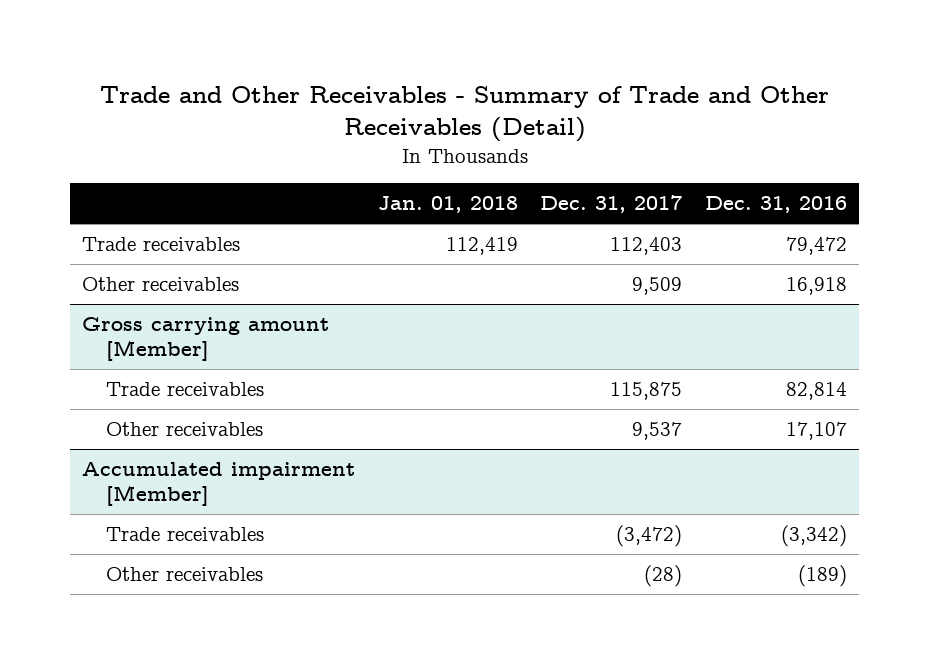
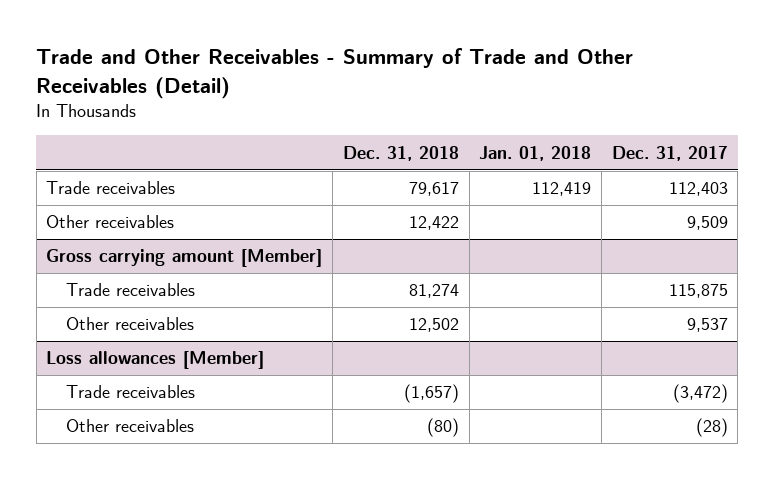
[705,196,848,214] Dec. 31, 2016 -> none
none -> [342,145,459,161] Dec. 31, 2018
[81,462,355,506] Accumulated impairment [Member] -> [46,351,265,370] Loss allowances [Member]

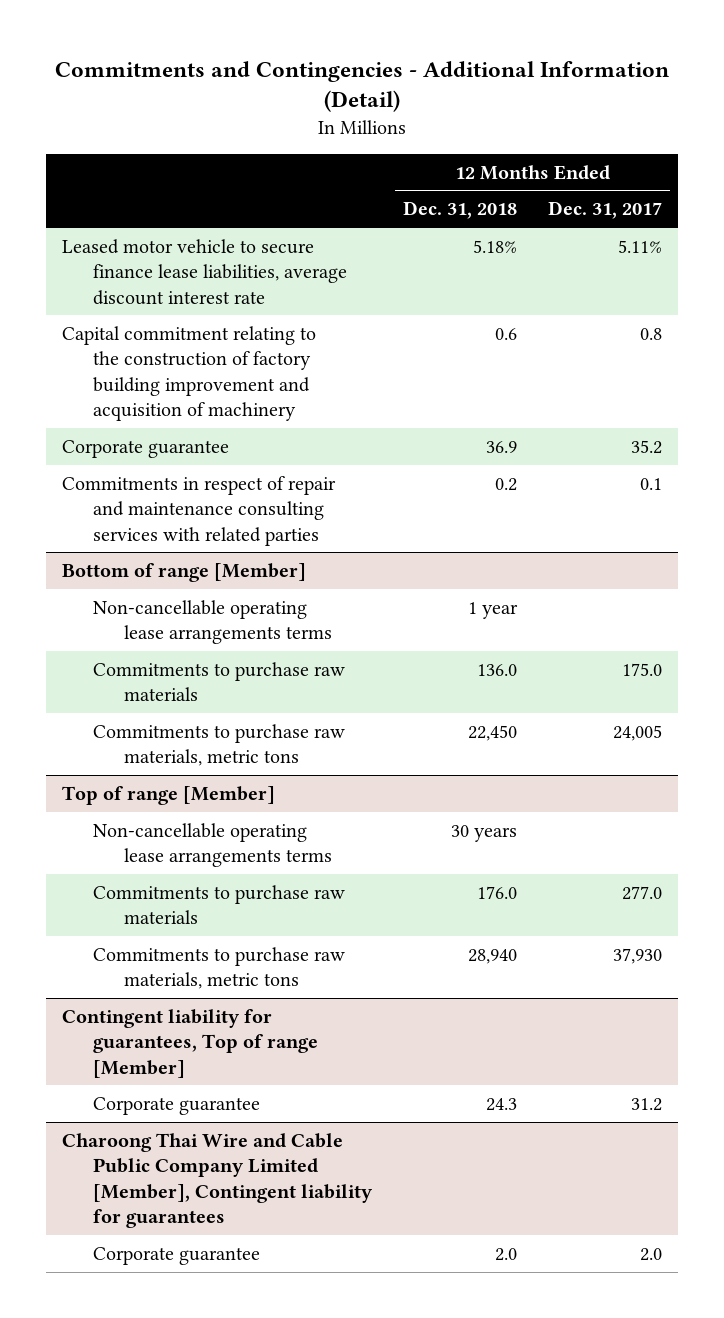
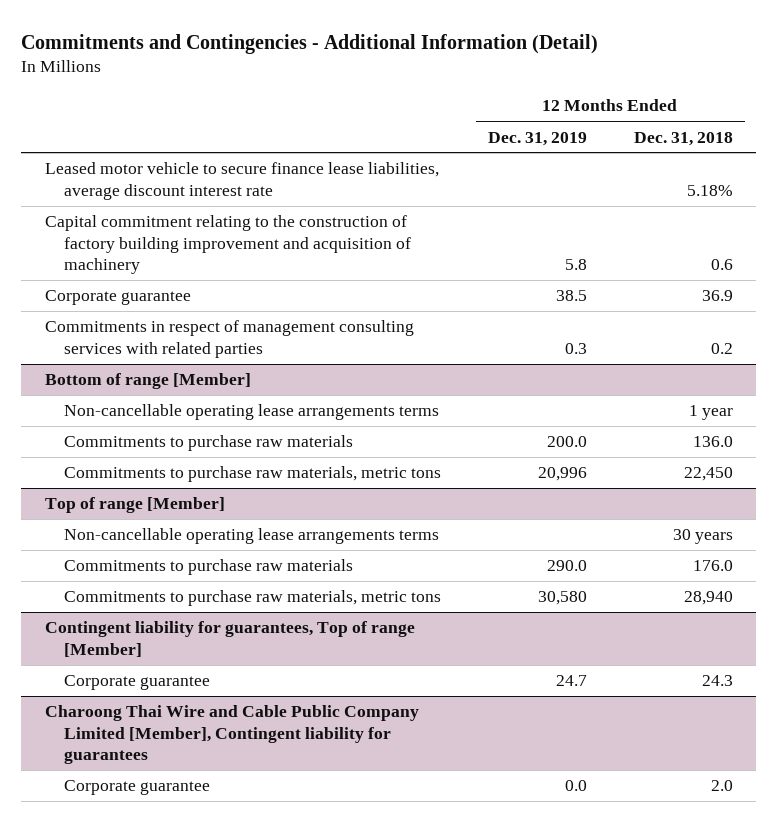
[548,201,663,220] Dec. 31, 2017 -> none
none -> [487,131,587,146] Dec. 31, 2019
[61,475,336,546] Commitments in respect of repair and maintenance consulting services with related parties -> [44,320,414,358] Commitments in respect of management consulting services with related parties

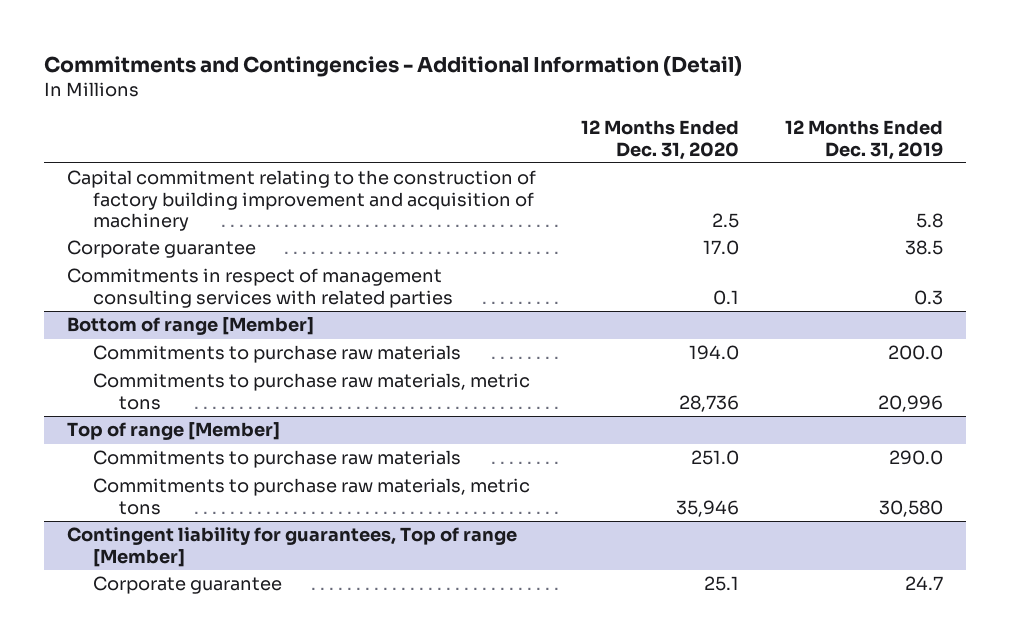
[633,131,733,146] Dec. 31, 2018 -> none
none -> [581,120,740,160] 12 Months Ended Dec. 31, 2020
[44,162,439,200] Leased motor vehicle to secure finance lease liabilities, average discount interest rate -> none
[63,404,439,421] Non-cancellable operating lease arrangements terms -> none
[63,528,439,545] Non-cancellable operating lease arrangements terms -> none
[44,705,419,764] Charoong Thai Wire and Cable Public Company Limited [Member], Contingent liability for guarantees -> none
[63,780,210,796] Corporate guarantee -> none

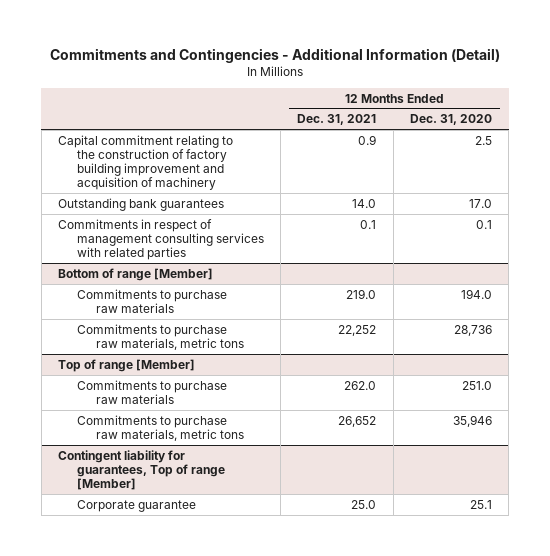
[784,120,943,160] 12 Months Ended Dec. 31, 2019 -> none
none -> [297,114,377,126] Dec. 31, 2021
[66,240,256,259] Corporate guarantee -> none
none -> [57,197,224,211] Outstanding bank guarantees

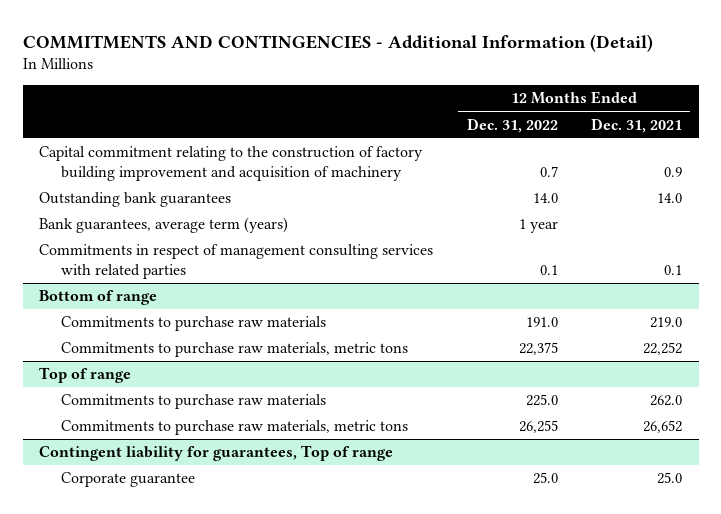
[49,47,500,63] Commitments and Contingencies - Additional Information (Detail) -> [22,33,653,52] COMMITMENTS AND CONTINGENCIES - Additional Information (Detail)
[410,114,493,126] Dec. 31, 2020 -> none
none -> [466,117,558,133] Dec. 31, 2022
none -> [39,217,289,234] Bank guarantees, average term (years)
[57,267,213,281] Bottom of range [Member] -> [39,290,158,306] Bottom of range
[57,358,195,372] Top of range [Member] -> [39,367,132,384] Top of range
[57,449,225,490] Contingent liability for guarantees, Top of range [Member] -> [39,445,394,462] Contingent liability for guarantees, Top of range

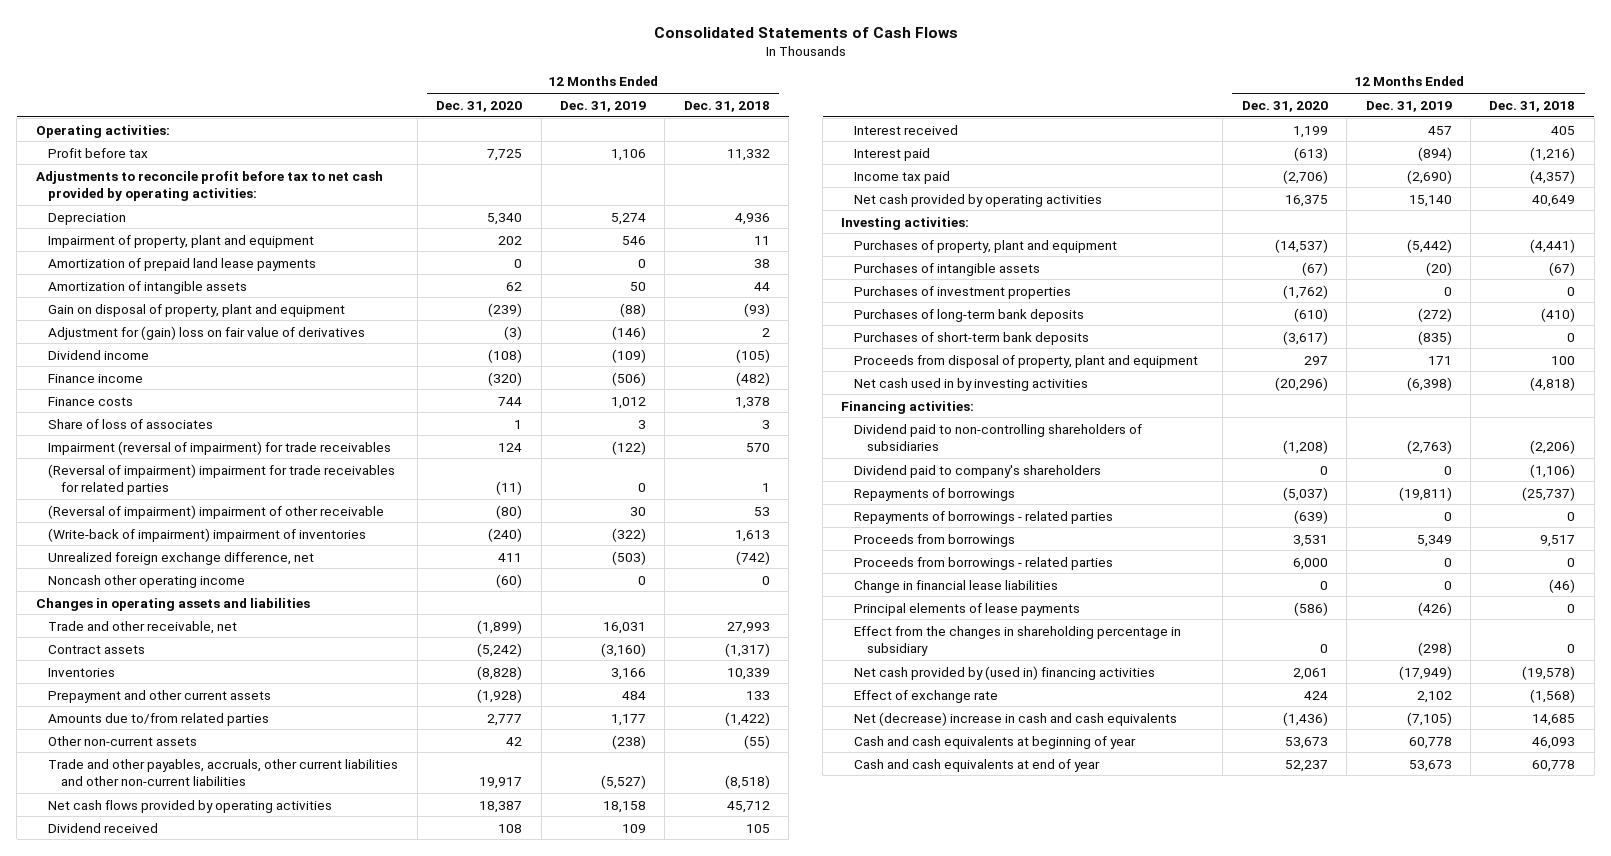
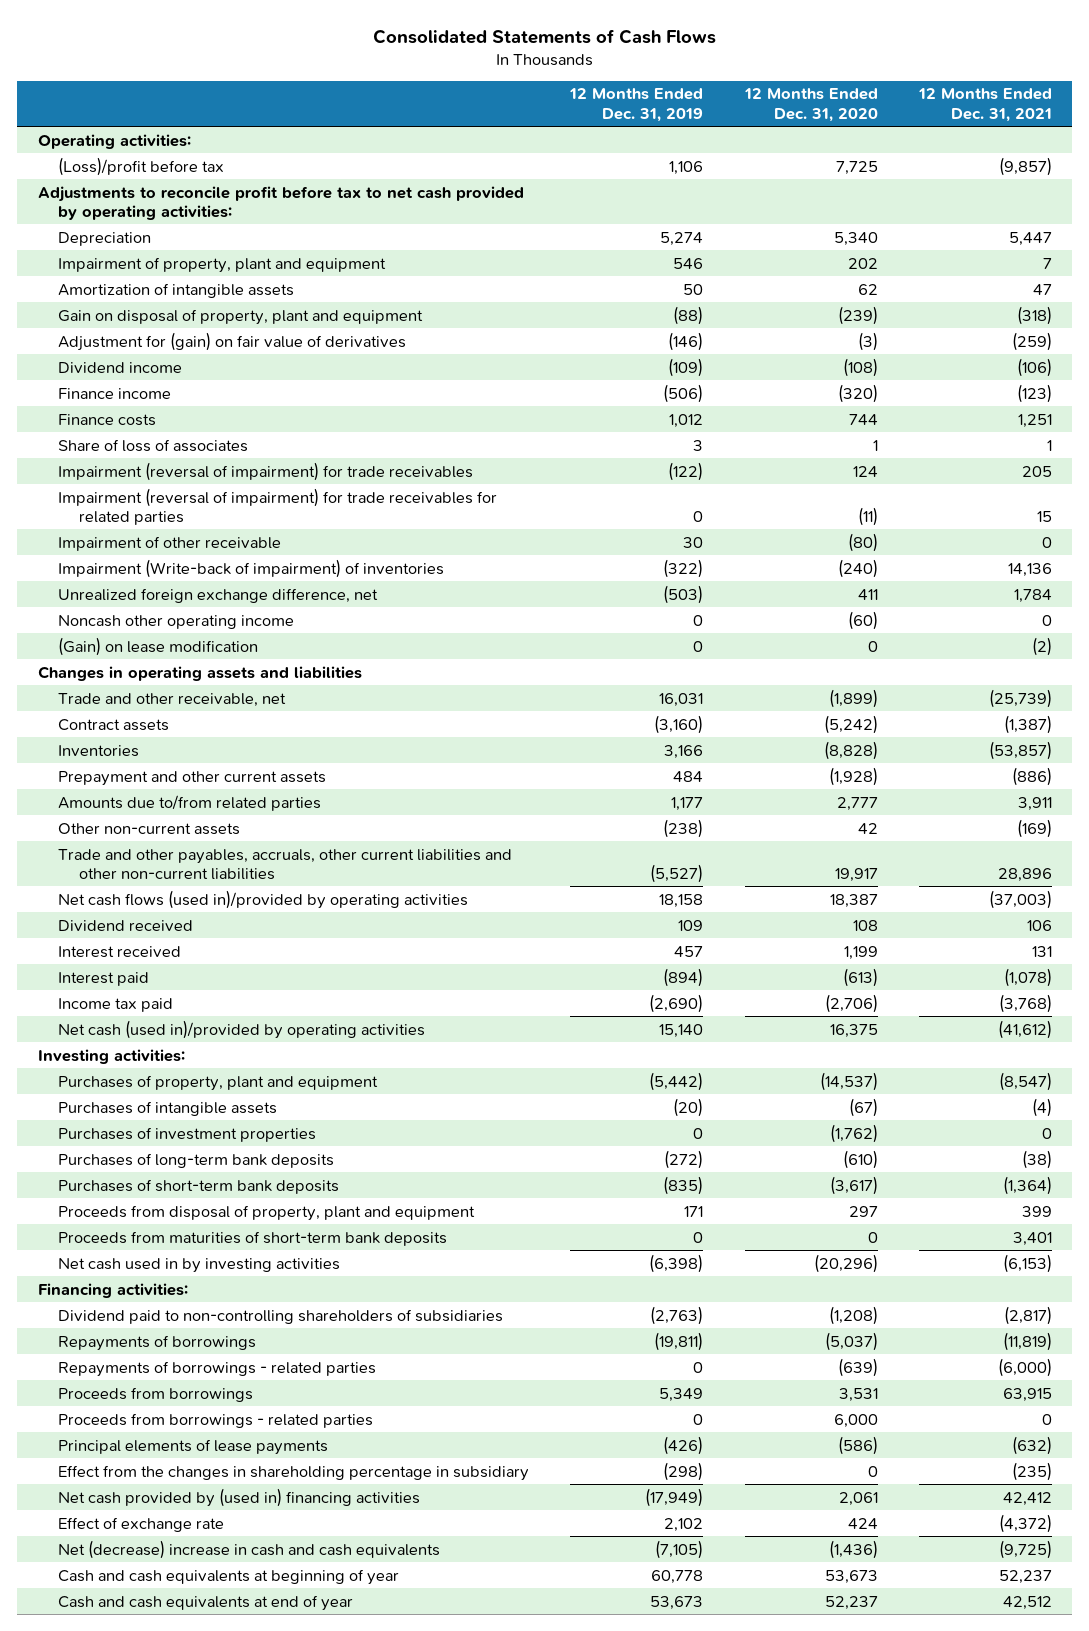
[683,100,770,112] Dec. 31, 2018 -> none
none -> [917,88,1052,122] 12 Months Ended Dec. 31, 2021
[48,147,149,158] Profit before tax -> [58,156,225,176] (Loss)/profit before tax
[48,257,317,271] Amortization of prepaid land lease payments -> none
[48,325,366,340] Adjustment for (gain) loss on fair value of derivatives -> [58,331,407,351] Adjustment for (gain) on fair value of derivatives
[48,463,396,496] (Reversal of impairment) impairment for trade receivables for related parties -> [58,487,498,525] Impairment (reversal of impairment) for trade receivables for related parties
[48,504,385,519] (Reversal of impairment) impairment of other receivable -> [58,535,282,551] Impairment of other receivable
[48,527,367,542] (Write-back of impairment) impairment of inventories -> [58,558,445,578] Impairment (Write-back of impairment) of inventories
none -> [58,636,259,656] (Gain) on lease modification
[48,799,333,813] Net cash flows provided by operating activities -> [58,889,469,909] Net cash flows (used in)/provided by operating activities
[853,193,1102,207] Net cash provided by operating activities -> [58,1019,426,1039] Net cash (used in)/provided by operating activities
none -> [58,1230,448,1246] Proceeds from maturities of short-term bank deposits
[853,464,1101,478] Dividend paid to company's shareholders -> none
[853,579,1058,593] Change in financial lease liabilities -> none

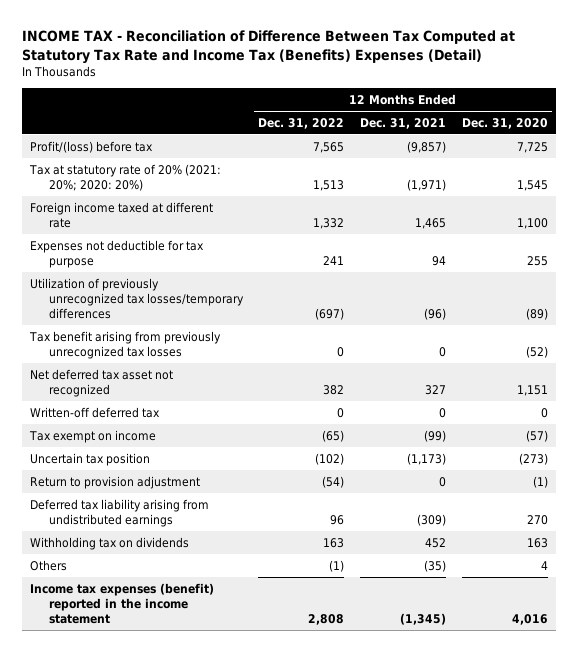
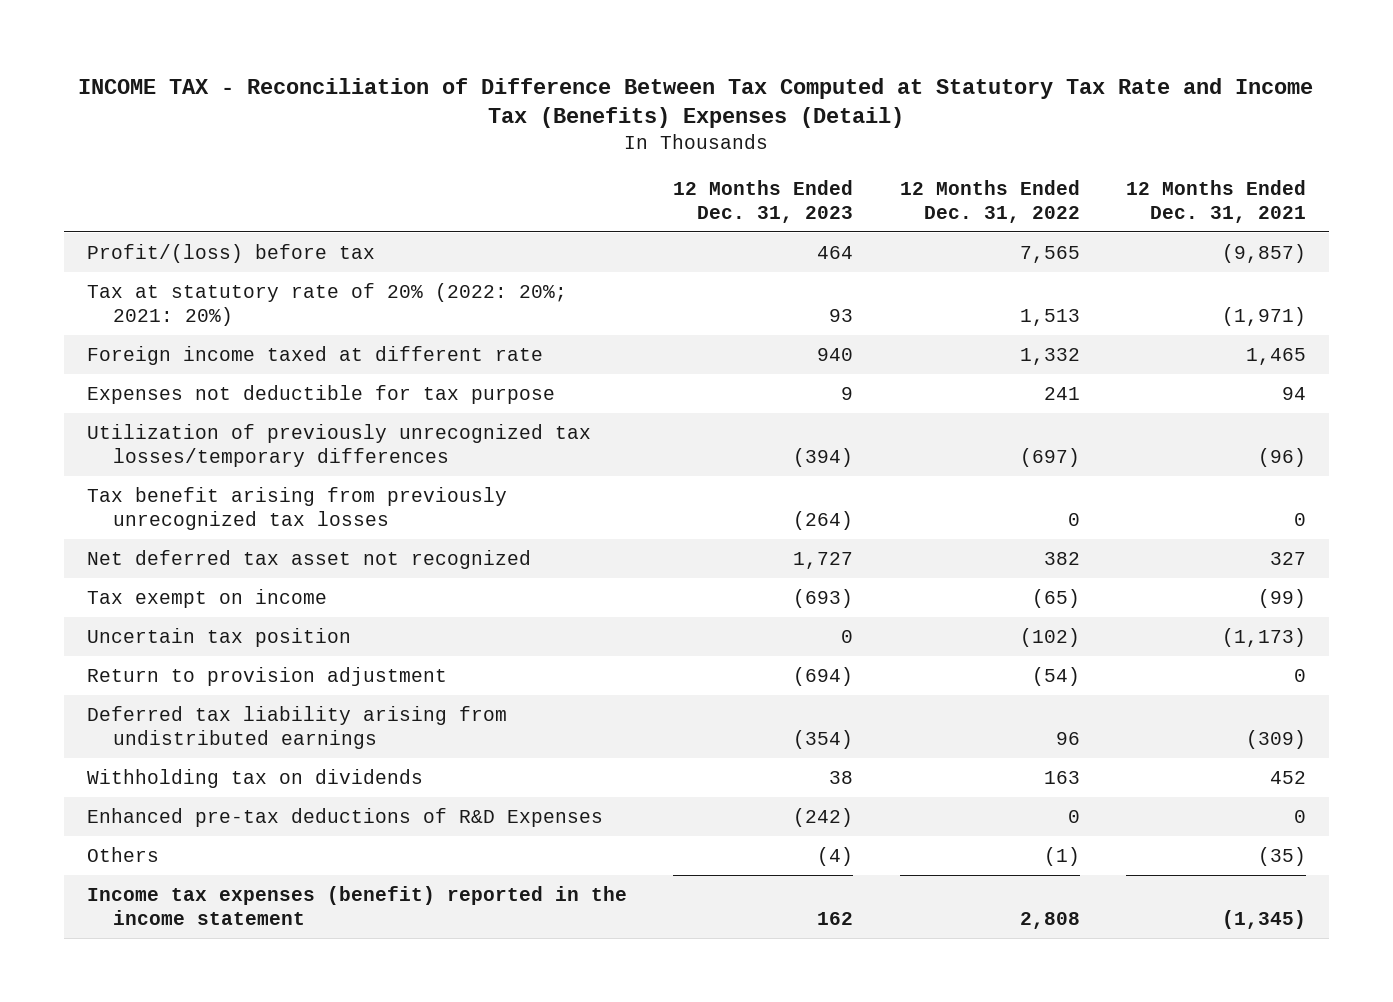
[461,117,548,129] Dec. 31, 2020 -> none
none -> [673,179,854,223] 12 Months Ended Dec. 31, 2023
[28,163,221,191] Tax at statutory rate of 20% (2021: 20%; 2020: 20%) -> [86,282,567,326] Tax at statutory rate of 20% (2022: 20%; 2021: 20%)
[29,406,160,418] Written-off deferred tax -> none
none -> [86,807,603,827] Enhanced pre-tax deductions of R&D Expenses

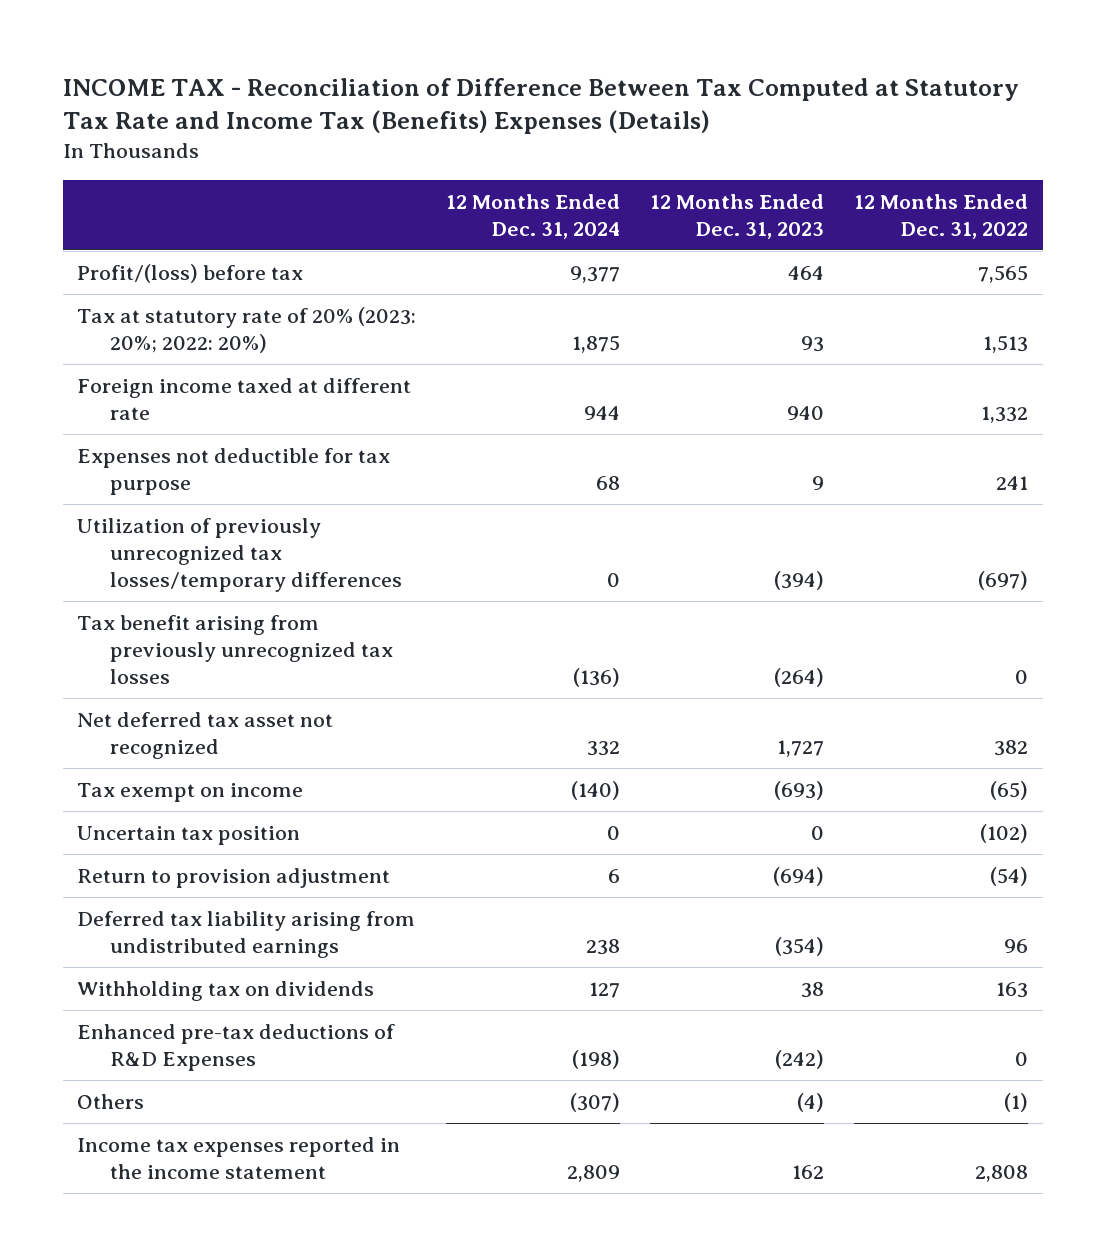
[78,77,1314,129] INCOME TAX - Reconciliation of Difference Between Tax Computed at Statutory Tax Rate and Income Tax (Benefits) Expenses (Detail) -> [62,77,1019,135] INCOME TAX - Reconciliation of Difference Between Tax Computed at Statutory Tax Rate and Income Tax (Benefits) Expenses (Details)
[1125,179,1306,223] 12 Months Ended Dec. 31, 2021 -> none
none -> [446,193,621,239] 12 Months Ended Dec. 31, 2024
[86,282,567,326] Tax at statutory rate of 20% (2022: 20%; 2021: 20%) -> [77,306,417,353] Tax at statutory rate of 20% (2023: 20%; 2022: 20%)
[86,885,627,925] Income tax expenses (benefit) reported in the income statement -> [77,1136,401,1179] Income tax expenses reported in the income statement

